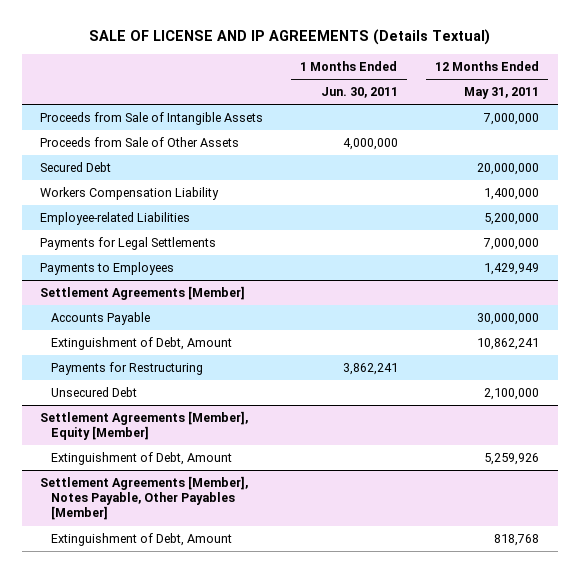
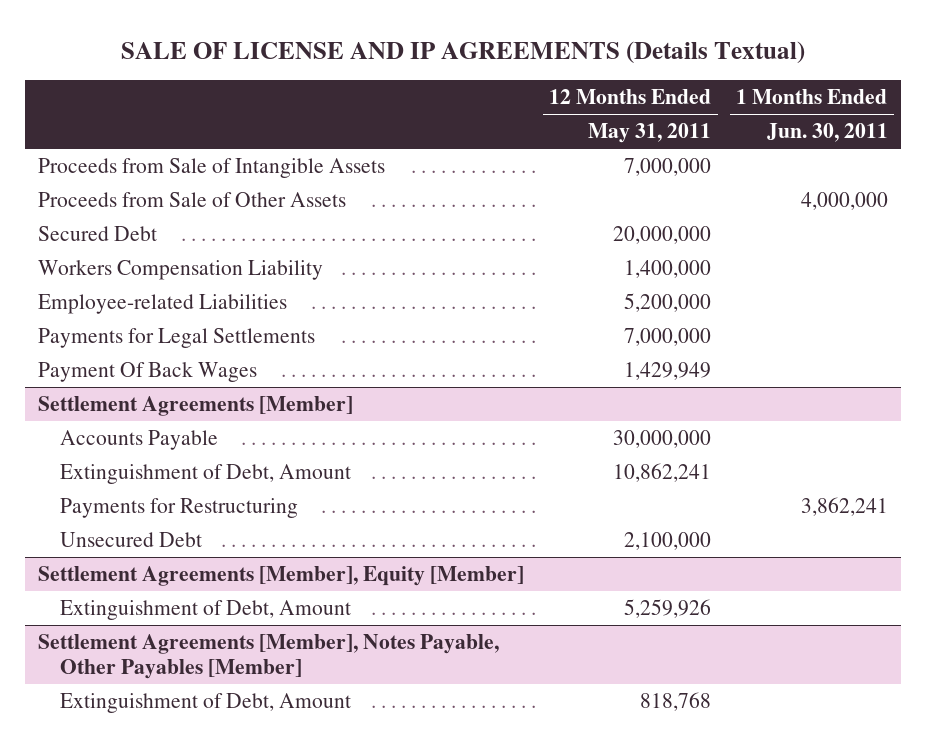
[40,262,175,276] Payments to Employees -> [37,362,257,383] Payment Of Back Wages

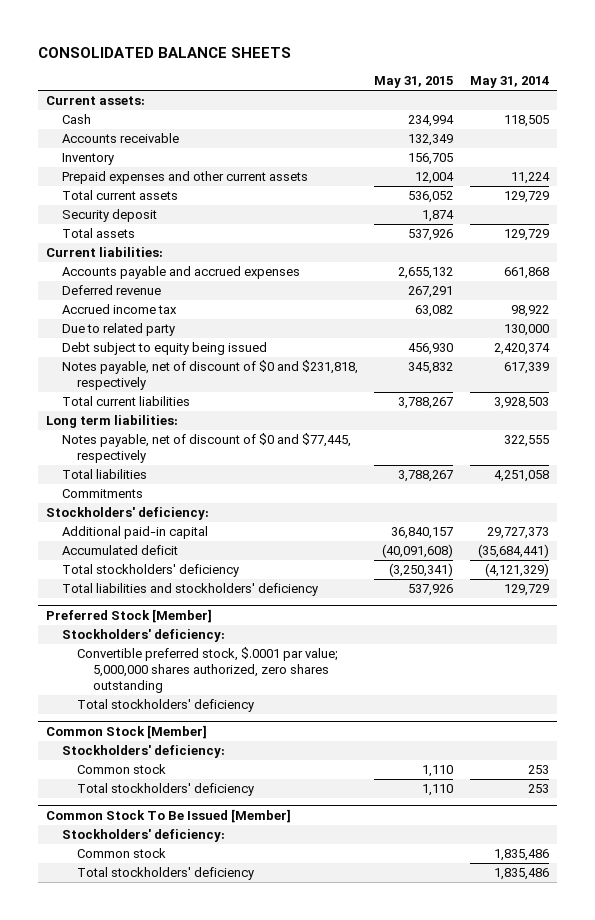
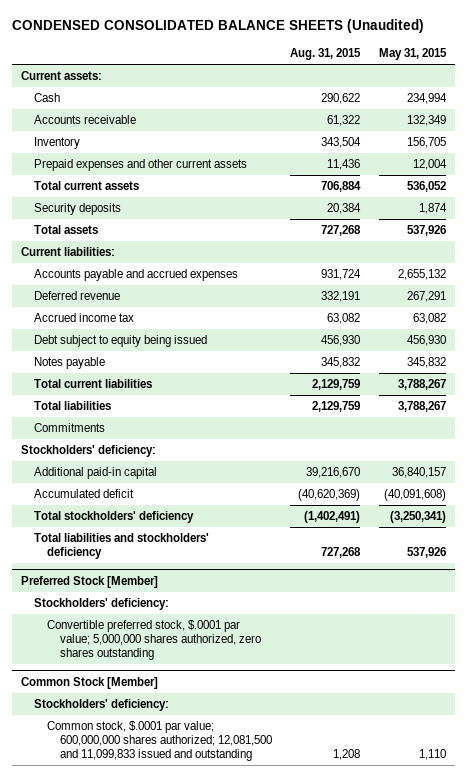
[37,46,291,58] CONSOLIDATED BALANCE SHEETS -> [12,19,425,34] CONDENSED CONSOLIDATED BALANCE SHEETS (Unaudited)
[469,75,549,88] May 31, 2014 -> none
none -> [290,48,362,61] Aug. 31, 2015
[61,209,157,223] Security deposit -> [34,203,122,216] Security deposits
[61,323,175,337] Due to related party -> none
[61,360,358,391] Notes payable, net of discount of $0 and $231,818, respectively -> [34,357,106,370] Notes payable
[46,415,179,429] Long term liabilities: -> none
[61,433,351,464] Notes payable, net of discount of $0 and $77,445, respectively -> none
[77,699,255,713] Total stockholders' deficiency -> none
[77,783,255,797] Total stockholders' deficiency -> none
[46,809,292,824] Common Stock To Be Issued [Member] -> none
[61,829,225,843] Stockholders' deficiency: -> none
[77,848,167,859] Common stock -> none
[77,867,255,881] Total stockholders' deficiency -> none
[77,764,167,775] Common stock -> [47,721,272,761] Common stock, $.0001 par value; 600,000,000 shares authorized; 12,081,500 and 11,099,833 issued and outstanding

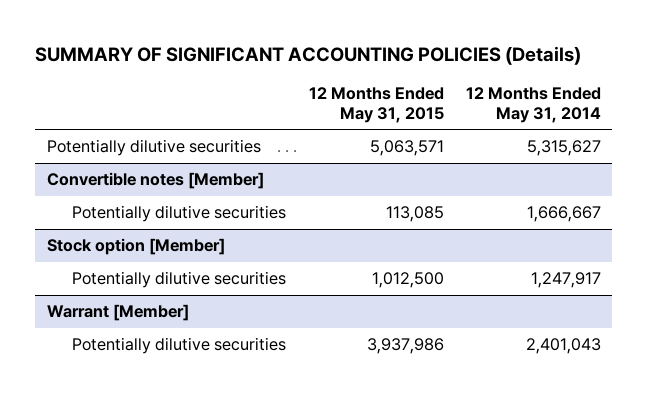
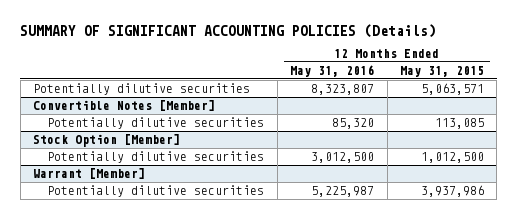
[466,87,602,123] 12 Months Ended May 31, 2014 -> none
none -> [290,64,375,77] May 31, 2016
[46,172,264,190] Convertible notes [Member] -> [33,99,216,111] Convertible Notes [Member]
[46,238,225,256] Stock option [Member] -> [33,133,181,147] Stock Option [Member]

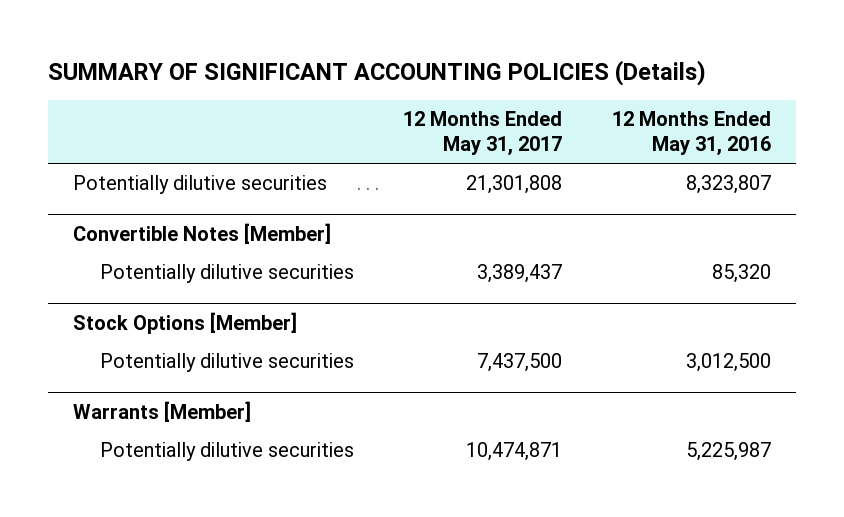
[399,65,484,77] May 31, 2015 -> none
none -> [403,111,563,157] 12 Months Ended May 31, 2017
[33,133,181,147] Stock Option [Member] -> [72,311,297,334] Stock Options [Member]
[33,167,146,179] Warrant [Member] -> [72,400,251,422] Warrants [Member]

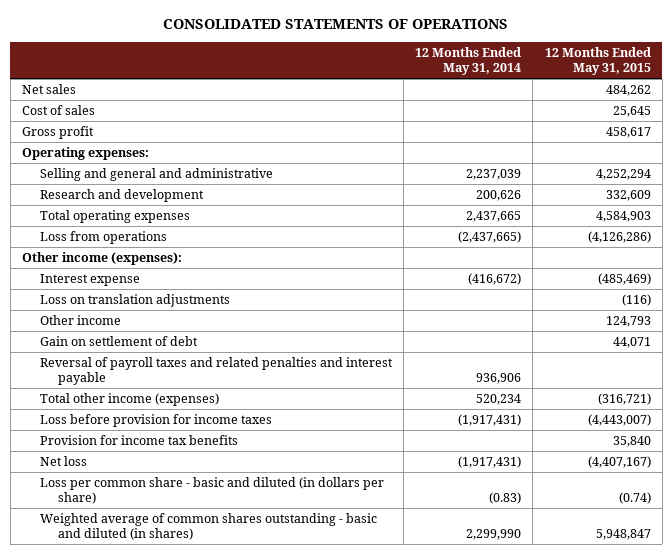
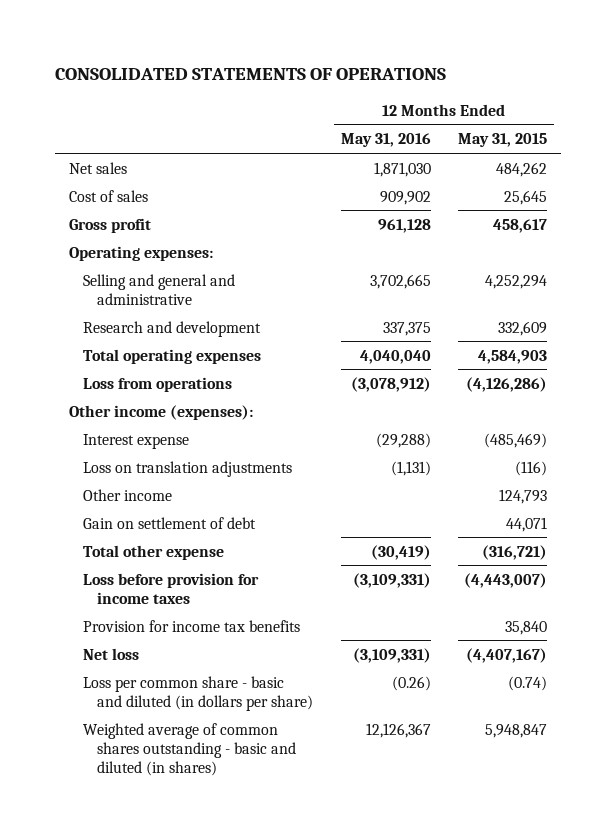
[415,46,522,76] 12 Months Ended May 31, 2014 -> none
none -> [340,133,431,148] May 31, 2016
[40,356,394,386] Reversal of payroll taxes and related penalties and interest payable -> none
[40,392,220,406] Total other income (expenses) -> [82,544,224,560] Total other expense

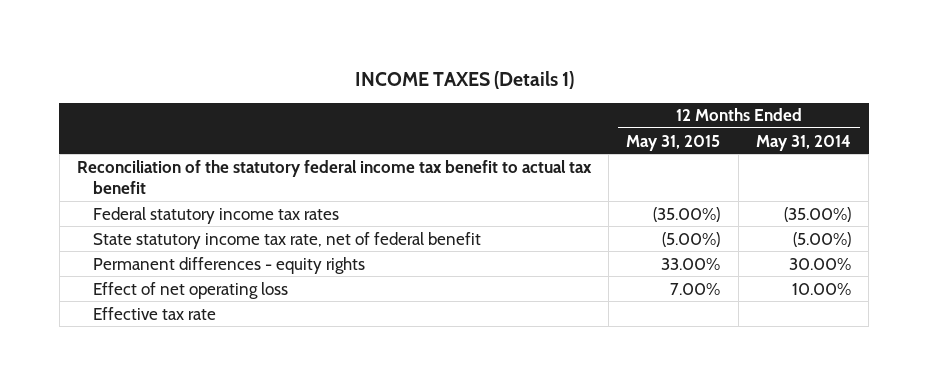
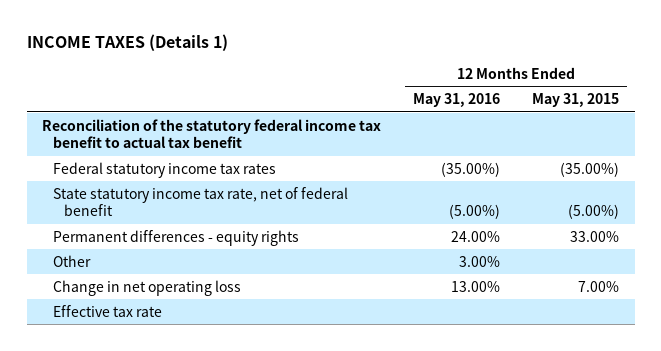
[755,134,851,151] May 31, 2014 -> none
none -> [413,93,501,108] May 31, 2016
none -> [53,254,92,267] Other
[92,281,288,299] Effect of net operating loss -> [53,279,242,296] Change in net operating loss

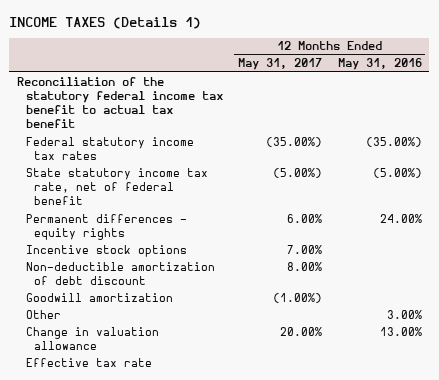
[531,93,619,108] May 31, 2015 -> none
none -> [238,58,323,71] May 31, 2017
none -> [25,244,187,257] Incentive stock options
none -> [25,261,215,285] Non-deductible amortization of debt discount
none -> [25,292,173,302] Goodwill amortization
[53,279,242,296] Change in net operating loss -> none
none -> [25,326,159,350] Change in valuation allowance

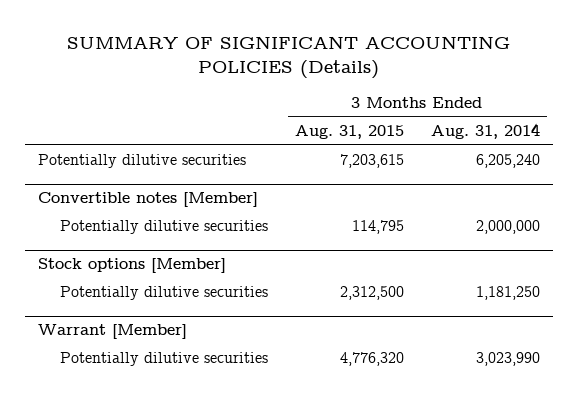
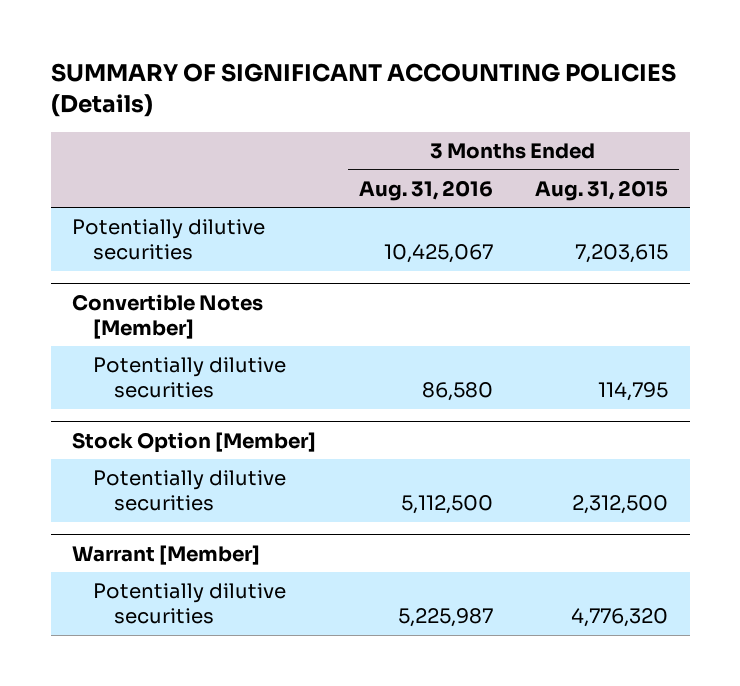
[430,122,540,139] Aug. 31, 2014 -> none
none -> [358,179,493,201] Aug. 31, 2016
[38,192,259,208] Convertible notes [Member] -> [71,293,263,339] Convertible Notes [Member]
[38,258,227,274] Stock options [Member] -> [71,431,316,453] Stock Option [Member]

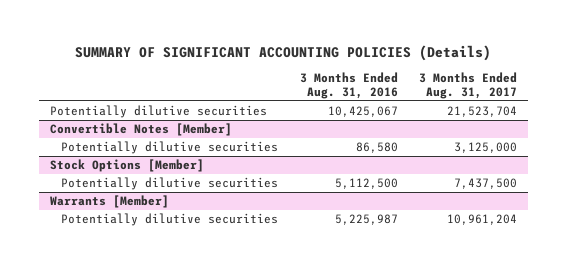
[535,179,669,201] Aug. 31, 2015 -> none
none -> [419,72,518,99] 3 Months Ended Aug. 31, 2017
[71,431,316,453] Stock Option [Member] -> [49,158,204,172] Stock Options [Member]
[71,544,260,565] Warrant [Member] -> [49,194,169,208] Warrants [Member]

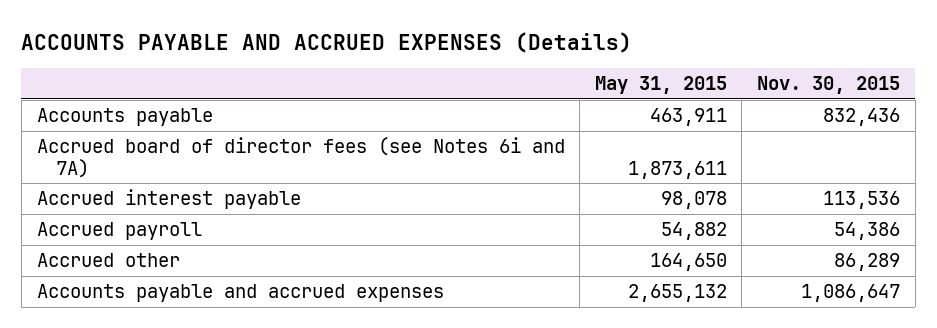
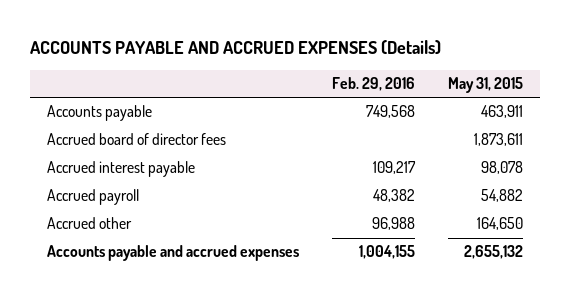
[757,76,901,95] Nov. 30, 2015 -> none
none -> [331,77,415,92] Feb. 29, 2016
[36,137,565,178] Accrued board of director fees (see Notes 6i and 7A) -> [46,133,226,146] Accrued board of director fees

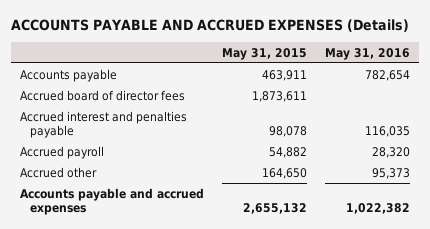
[331,77,415,92] Feb. 29, 2016 -> none
none -> [324,47,410,60] May 31, 2016
[46,161,195,178] Accrued interest payable -> [20,110,188,138] Accrued interest and penalties payable

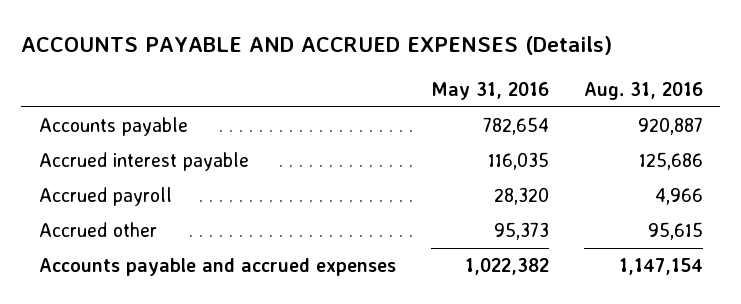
[221,47,307,60] May 31, 2015 -> none
none -> [583,81,703,100] Aug. 31, 2016
[20,89,186,101] Accrued board of director fees -> none
[20,110,188,138] Accrued interest and penalties payable -> [38,152,249,172] Accrued interest payable

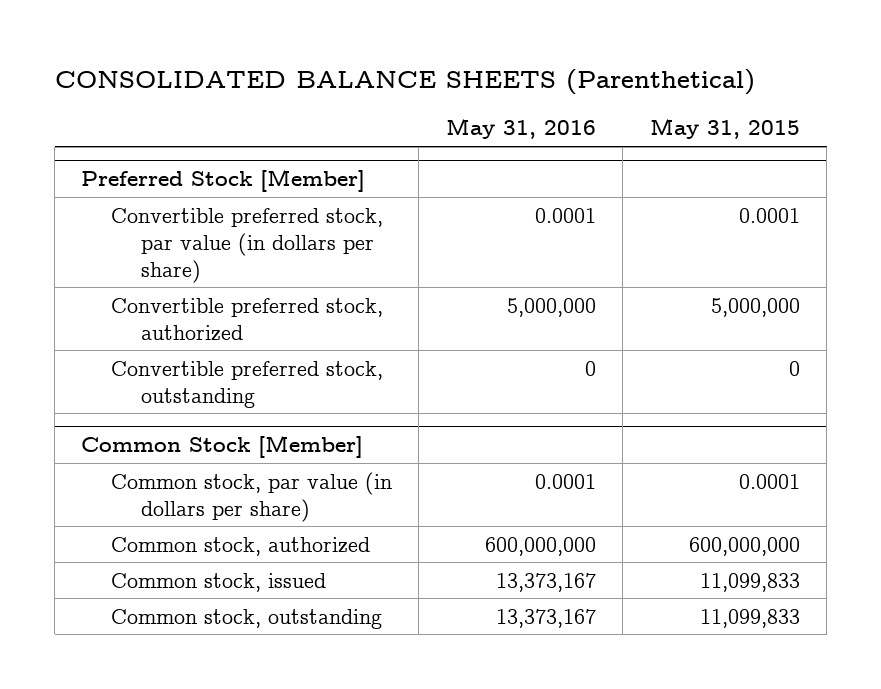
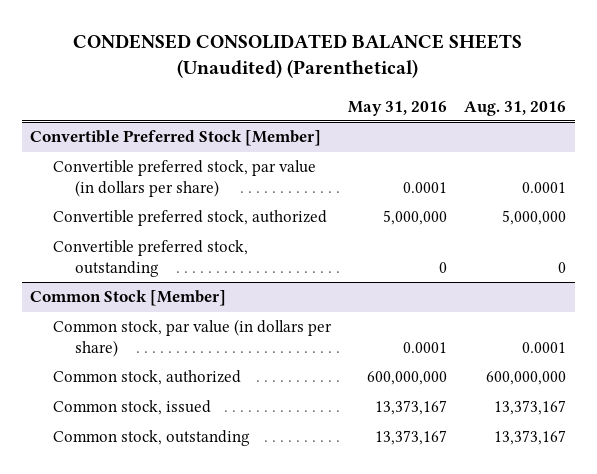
[54,69,755,96] CONSOLIDATED BALANCE SHEETS (Parenthetical) -> [73,34,523,79] CONDENSED CONSOLIDATED BALANCE SHEETS (Unaudited) (Parenthetical)
[649,118,800,140] May 31, 2015 -> none
none -> [464,100,567,116] Aug. 31, 2016
[81,169,366,193] Preferred Stock [Member] -> [30,130,322,147] Convertible Preferred Stock [Member]

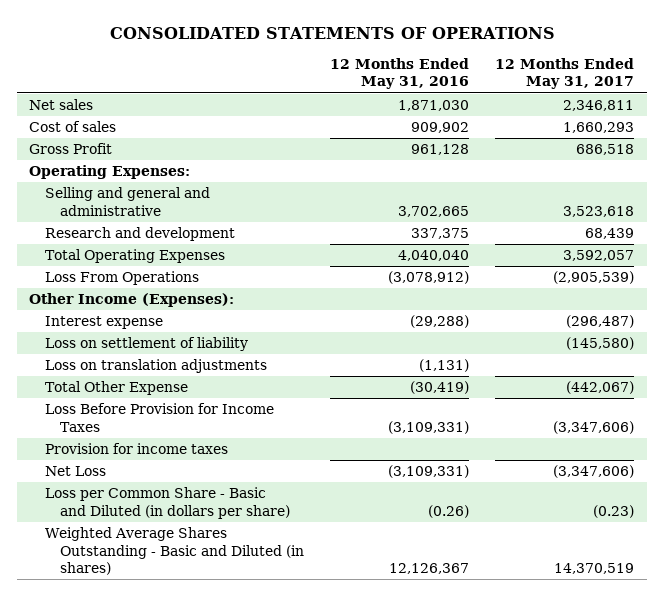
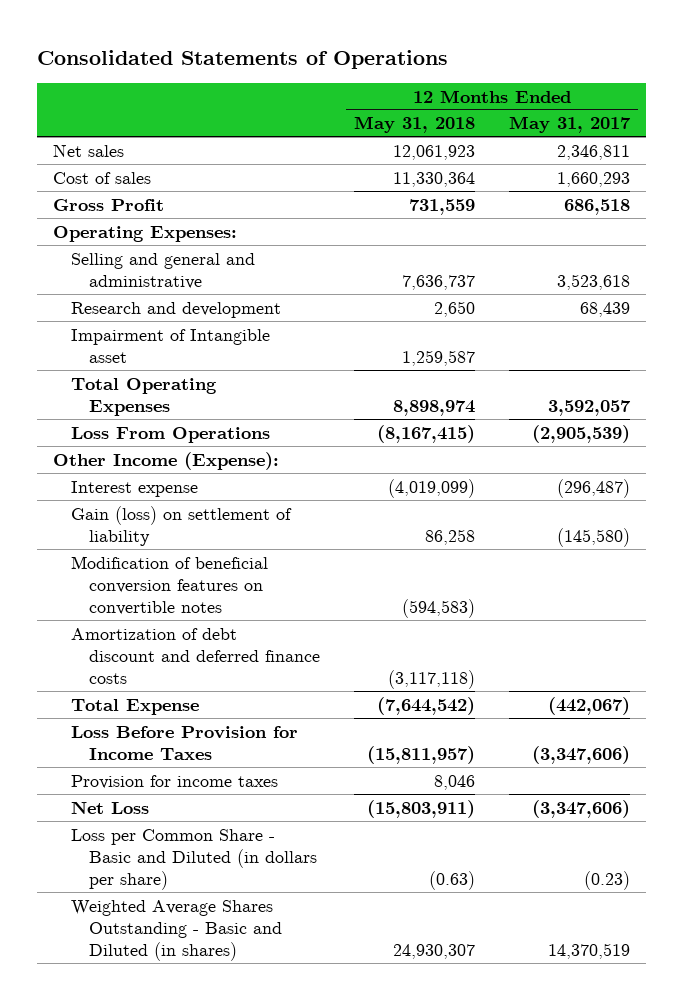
[109,26,555,39] CONSOLIDATED STATEMENTS OF OPERATIONS -> [36,49,448,69] Consolidated Statements of Operations
[330,58,470,90] 12 Months Ended May 31, 2016 -> none
none -> [353,116,475,134] May 31, 2018
none -> [71,328,271,363] Impairment of Intangible asset
[29,293,235,308] Other Income (Expenses): -> [53,451,280,470] Other Income (Expense):
[44,359,267,374] Loss on translation adjustments -> none
[44,337,248,352] Loss on settlement of liability -> [71,505,293,546] Gain (loss) on settlement of liability
none -> [71,555,269,616] Modification of beneficial conversion features on convertible notes
none -> [71,627,321,685] Amortization of debt discount and deferred finance costs
[44,381,188,396] Total Other Expense -> [71,698,200,715] Total Expense

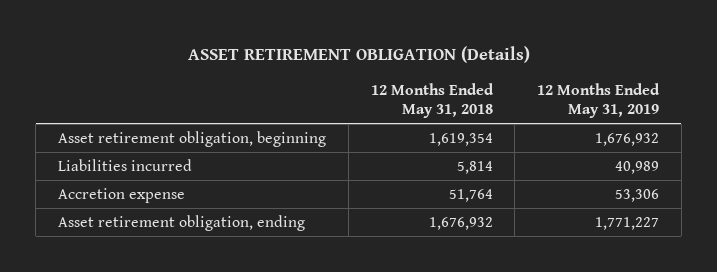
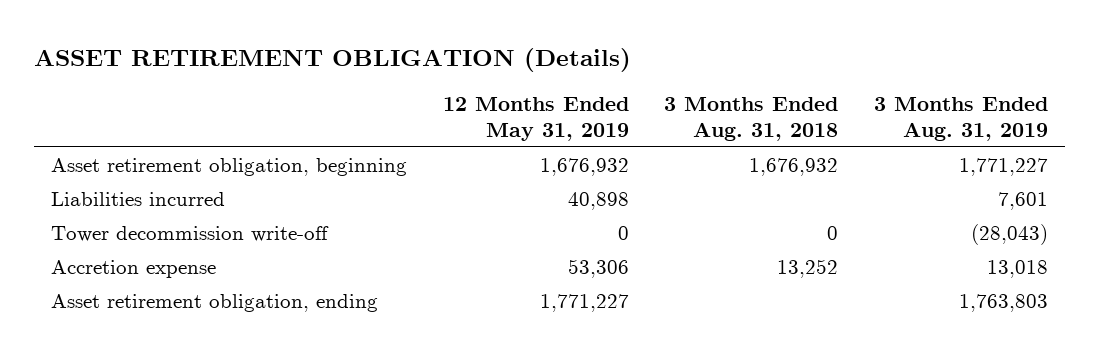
[370,83,494,119] 12 Months Ended May 31, 2018 -> none
none -> [664,96,839,142] 3 Months Ended Aug. 31, 2018
none -> [873,96,1048,142] 3 Months Ended Aug. 31, 2019
[615,160,660,174] 40,989 -> [567,191,629,210] 40,898
none -> [51,225,330,242] Tower decommission write-off

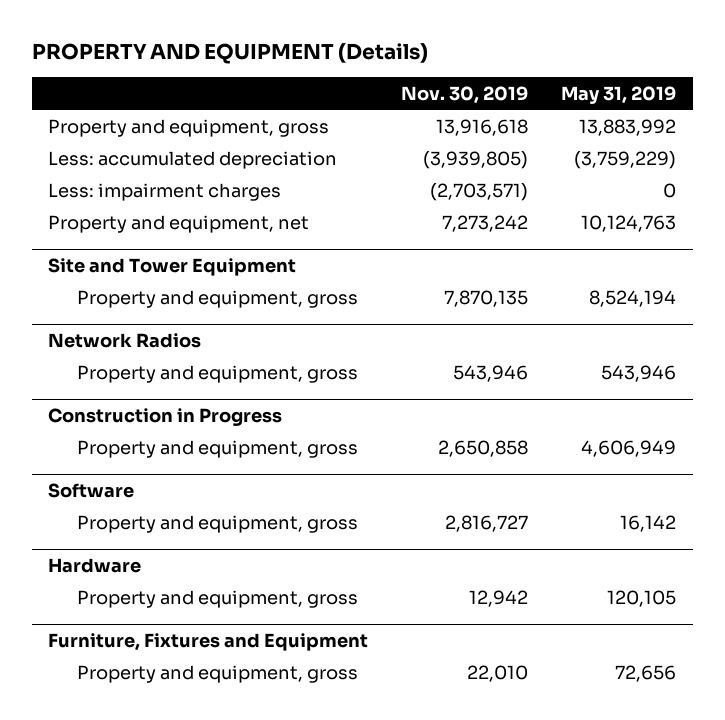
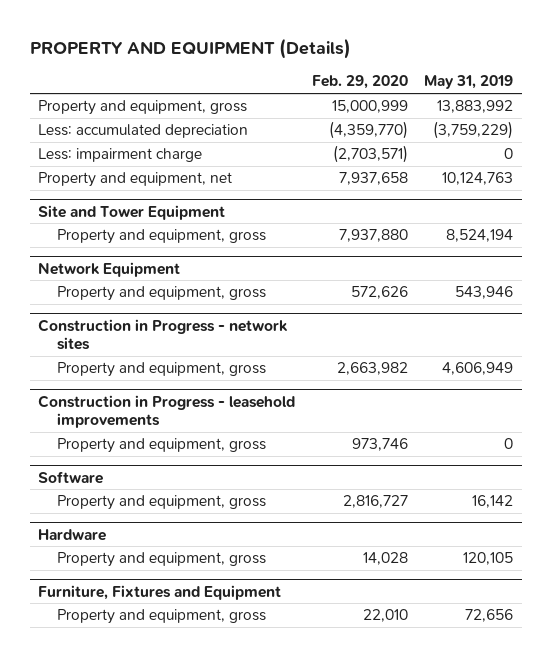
[401,85,529,104] Nov. 30, 2019 -> none
none -> [311,75,408,90] Feb. 29, 2020
[48,182,282,201] Less: impairment charges -> [37,148,202,163] Less: impairment charge
[48,332,202,348] Network Radios -> none
none -> [37,261,180,277] Network Equipment
[48,407,283,426] Construction in Progress -> [37,318,288,351] Construction in Progress - network sites
none -> [37,394,295,429] Construction in Progress - leasehold improvements
none -> [57,438,267,454] Property and equipment, gross

